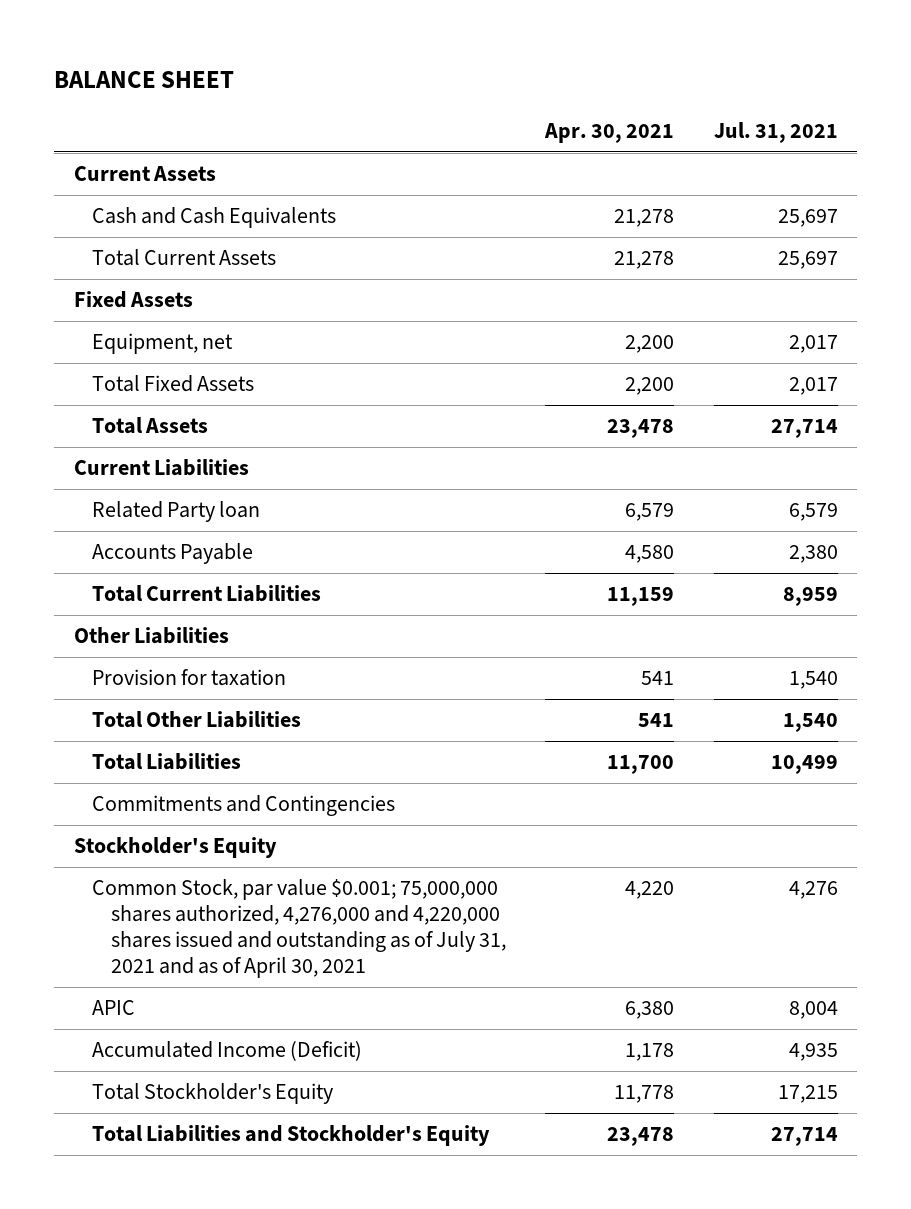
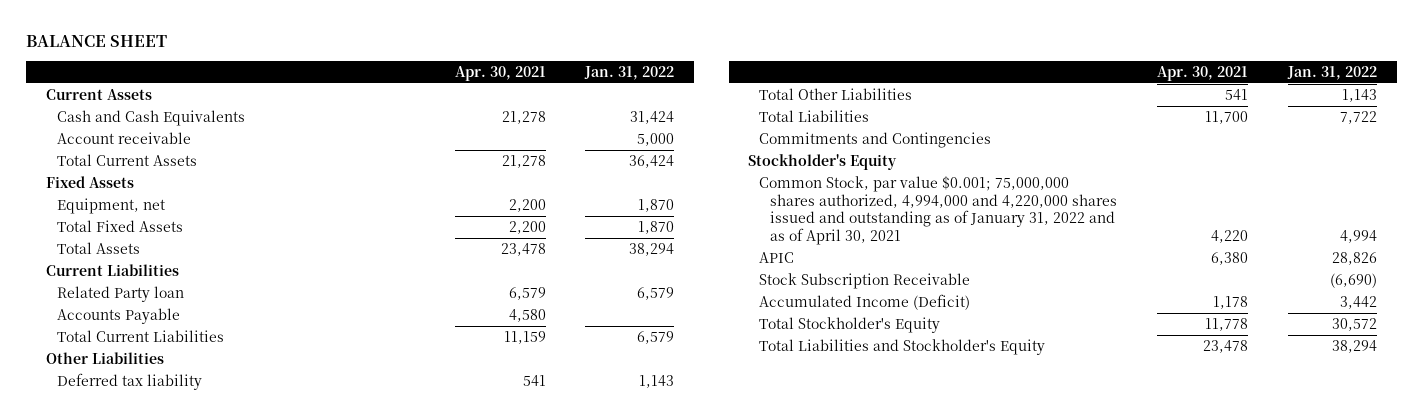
[713,121,838,143] Jul. 31, 2021 -> none
none -> [584,66,675,81] Jan. 31, 2022
none -> [56,131,191,144] Account receivable
[92,669,287,687] Provision for taxation -> [56,372,202,390] Deferred tax liability
[92,879,506,979] Common Stock, par value $0.001; 75,000,000 shares authorized, 4,276,000 and 4,220,000 shares issued and outstanding as of July 31, 2021 and as of April 30, 2021 -> [759,175,1118,245] Common Stock, par value $0.001; 75,000,000 shares authorized, 4,994,000 and 4,220,000 shares issued and outstanding as of January 31, 2022 and as of April 30, 2021
none -> [759,272,971,289] Stock Subscription Receivable

